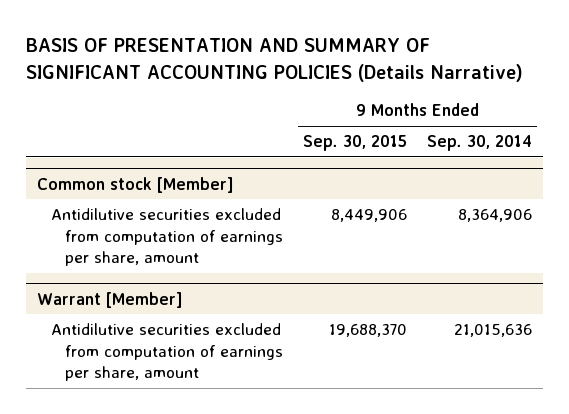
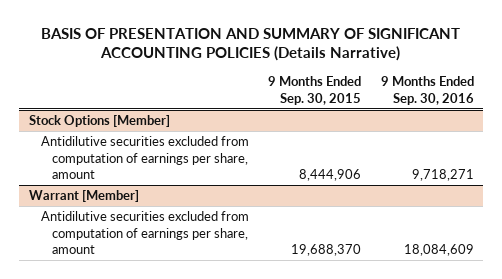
[427,135,533,152] Sep. 30, 2014 -> none
none -> [380,76,474,105] 9 Months Ended Sep. 30, 2016
[36,176,234,193] Common stock [Member] -> [28,115,170,128] Stock Options [Member]
[331,209,408,223] 8,449,906 -> [299,169,362,182] 8,444,906

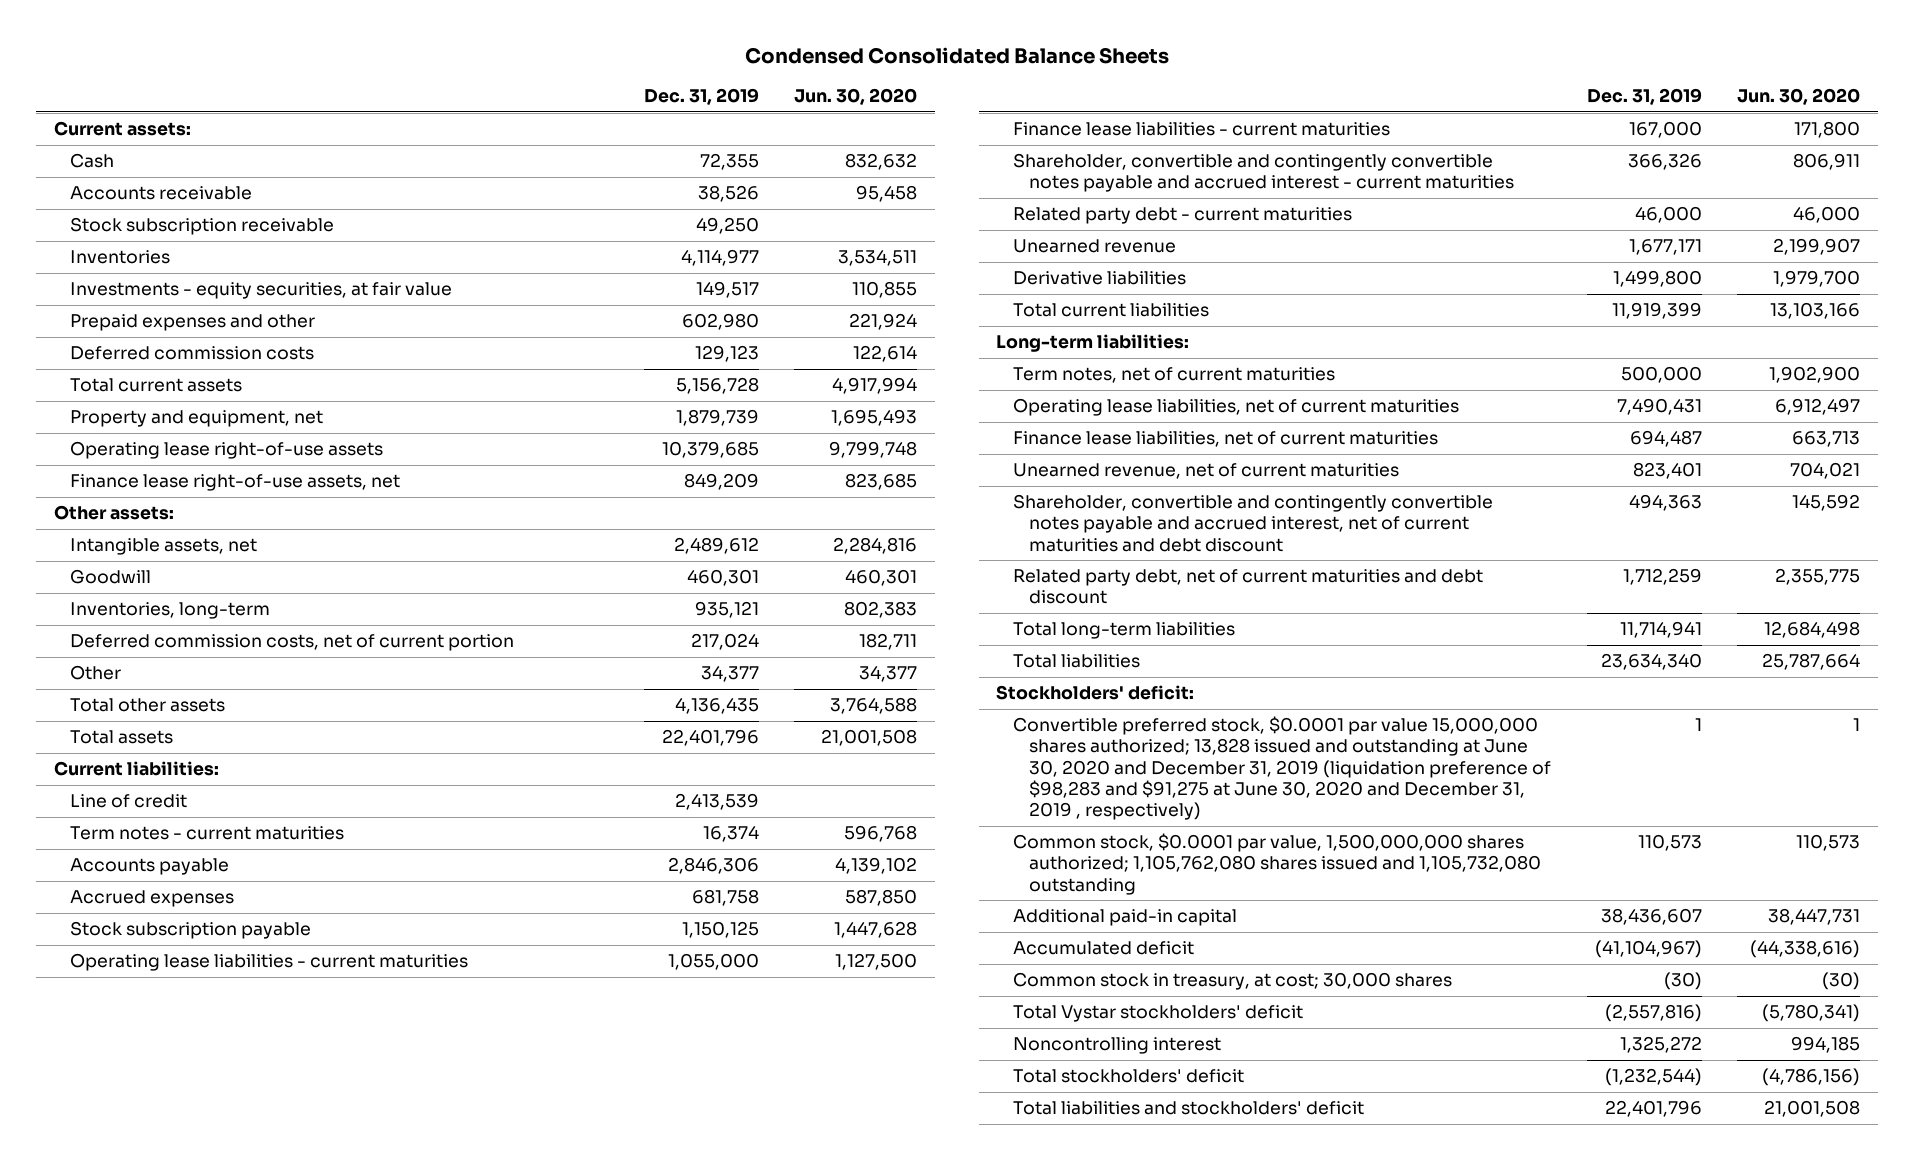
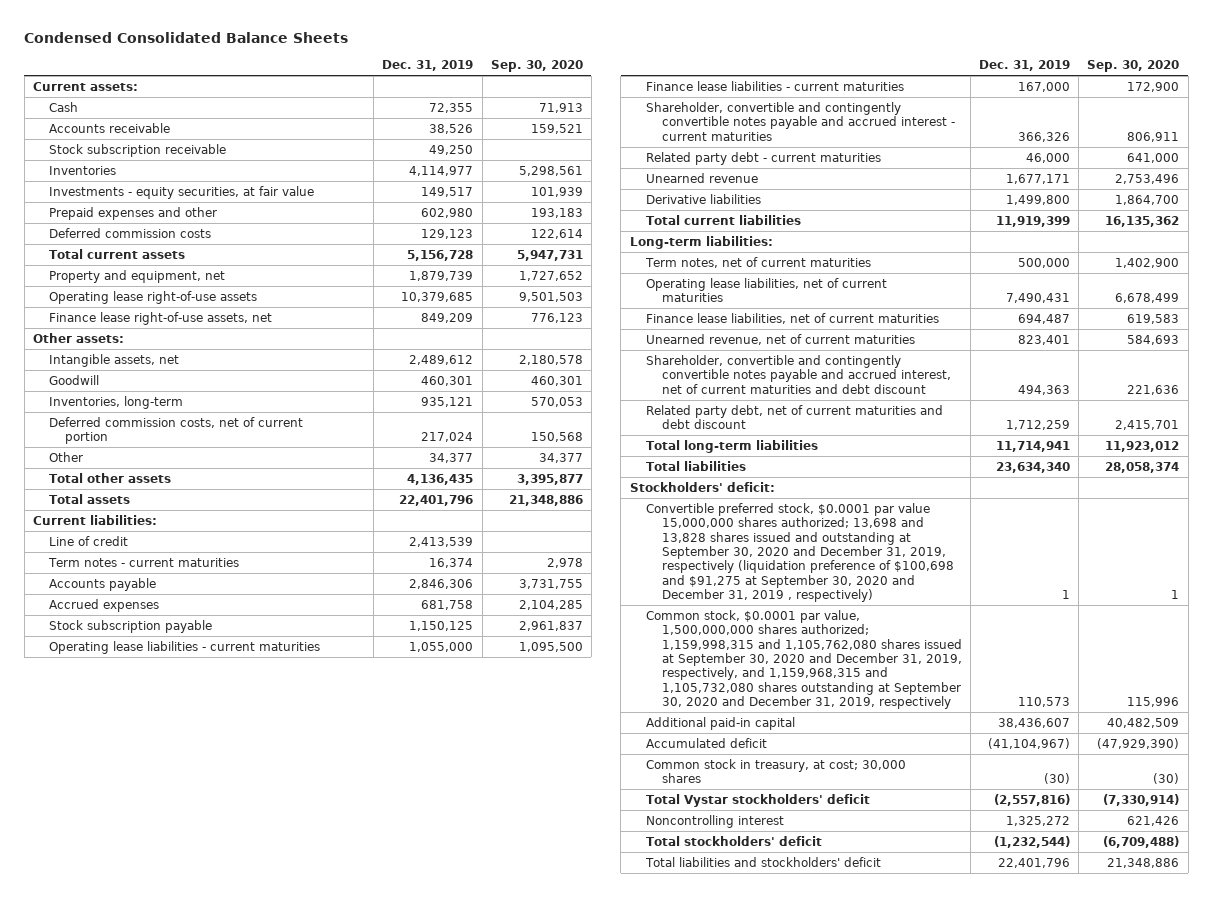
[794,88,918,106] Jun. 30, 2020 -> none
none -> [490,60,583,73] Sep. 30, 2020
[1012,716,1551,820] Convertible preferred stock, $0.0001 par value 15,000,000 shares authorized; 13,828 issued and outstanding at June 30, 2020 and December 31, 2019 (liquidation preference of $98,283 and $91,275 at June 30, 2020 and December 31, 2019 , respectively) -> [645,502,954,602] Convertible preferred stock, $0.0001 par value 15,000,000 shares authorized; 13,698 and 13,828 shares issued and outstanding at September 30, 2020 and December 31, 2019, respectively (liquidation preference of $100,698 and $91,275 at September 30, 2020 and December 31, 2019 , respectively)
[1012,833,1541,895] Common stock, $0.0001 par value, 1,500,000,000 shares authorized; 1,105,762,080 shares issued and 1,105,732,080 outstanding -> [645,609,962,709] Common stock, $0.0001 par value, 1,500,000,000 shares authorized; 1,159,998,315 and 1,105,762,080 shares issued at September 30, 2020 and December 31, 2019, respectively, and 1,159,968,315 and 1,105,732,080 shares outstanding at September 30, 2020 and December 31, 2019, respectively

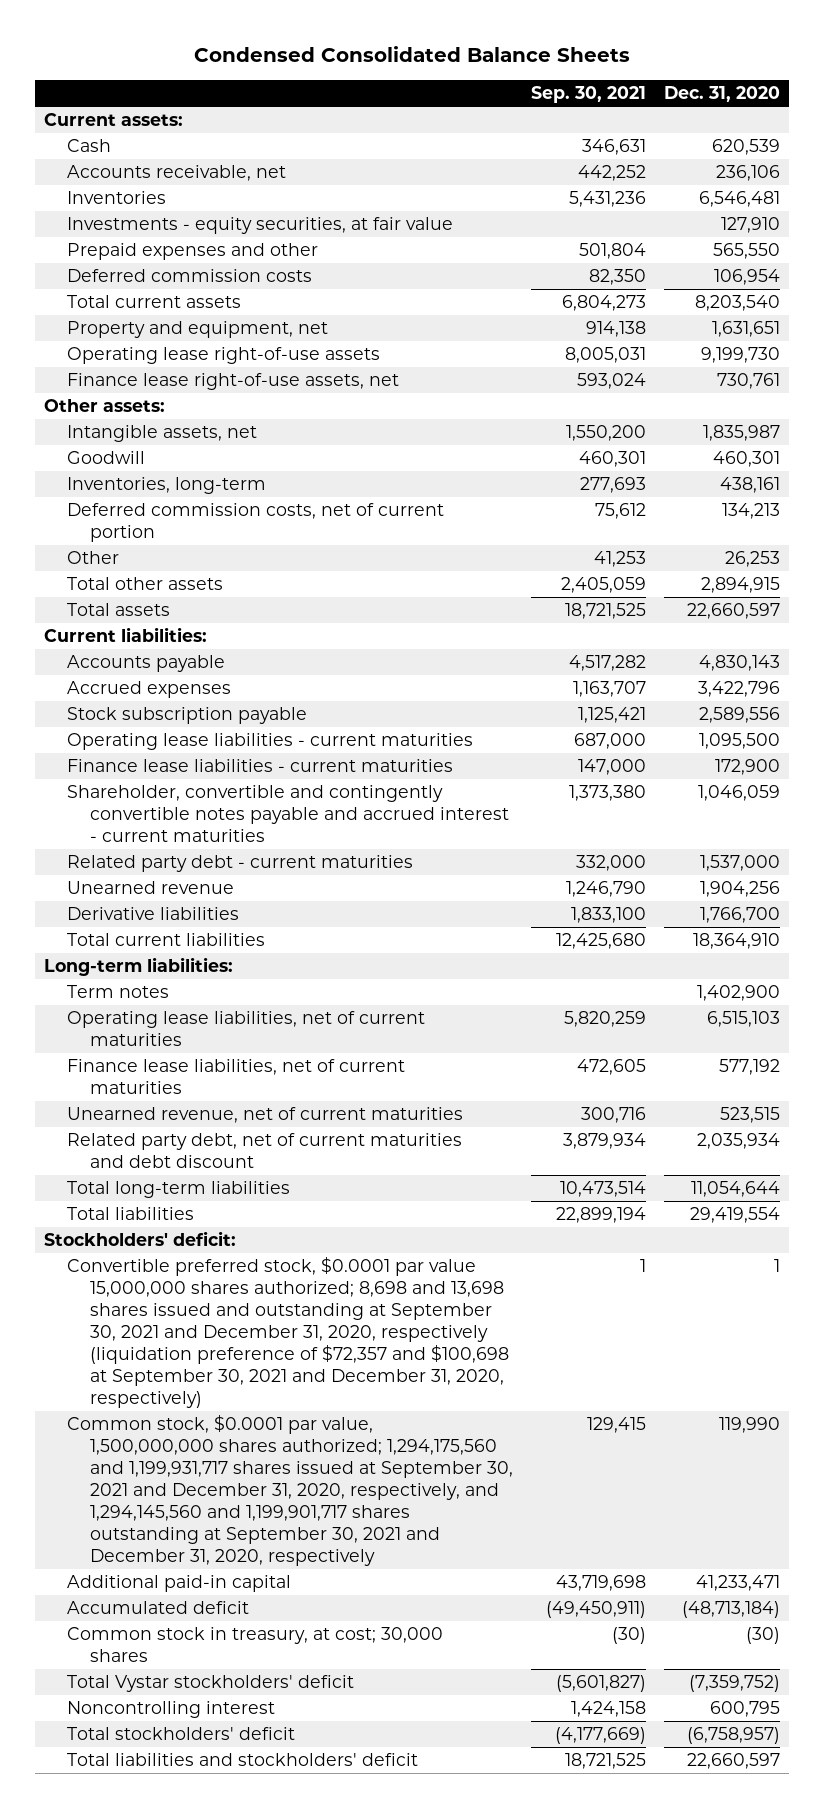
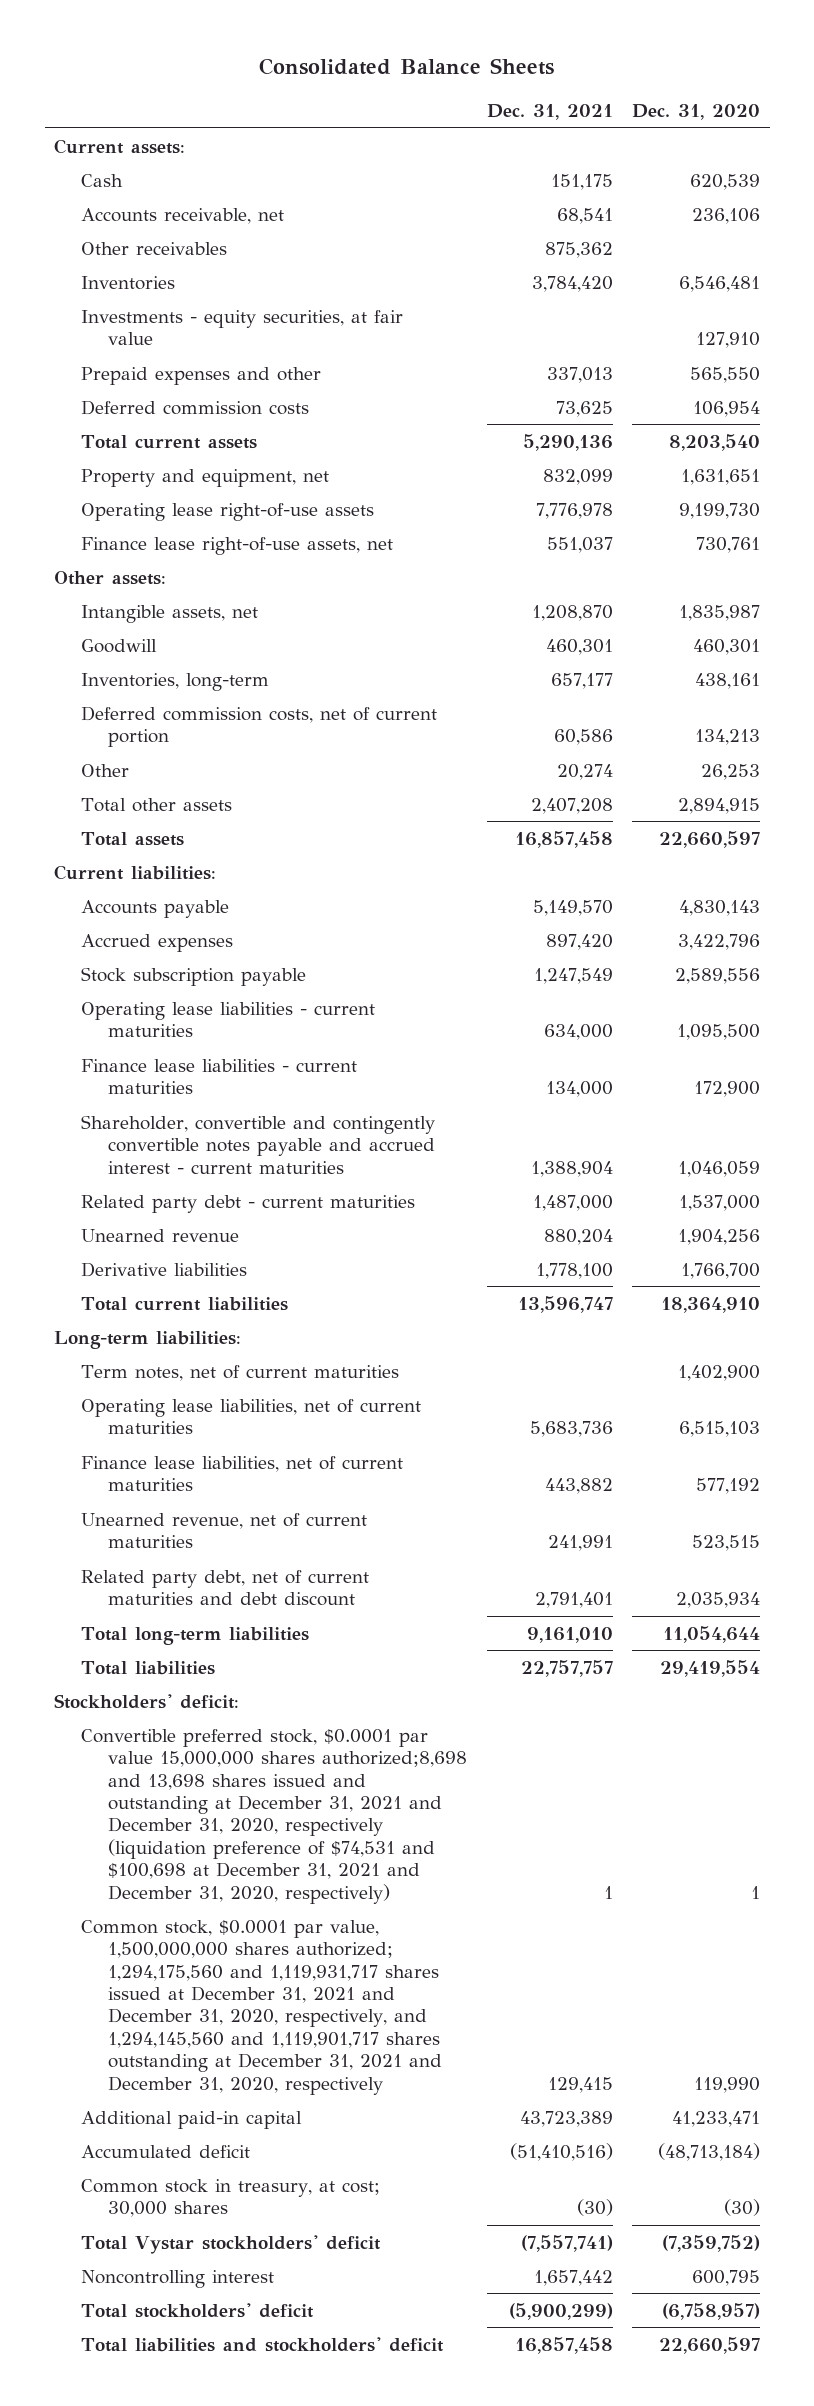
[194,46,631,63] Condensed Consolidated Balance Sheets -> [259,58,555,76] Consolidated Balance Sheets
[530,85,646,103] Sep. 30, 2021 -> none
none -> [486,104,613,121] Dec. 31, 2021
none -> [81,241,228,255] Other receivables
[67,985,170,999] Term notes -> [81,1364,400,1381] Term notes, net of current maturities
[67,1257,509,1408] Convertible preferred stock, $0.0001 par value 15,000,000 shares authorized; 8,698 and 13,698 shares issued and outstanding at September 30, 2021 and December 31, 2020, respectively (liquidation preference of $72,357 and $100,698 at September 30, 2021 and December 31, 2020, respectively) -> [81,1728,468,1904] Convertible preferred stock, $0.0001 par value 15,000,000 shares authorized;8,698 and 13,698 shares issued and outstanding at December 31, 2021 and December 31, 2020, respectively (liquidation preference of $74,531 and $100,698 at December 31, 2021 and December 31, 2020, respectively)
[67,1415,513,1566] Common stock, $0.0001 par value, 1,500,000,000 shares authorized; 1,294,175,560 and 1,199,931,717 shares issued at September 30, 2021 and December 31, 2020, respectively, and 1,294,145,560 and 1,199,901,717 shares outstanding at September 30, 2021 and December 31, 2020, respectively -> [81,1919,443,2095] Common stock, $0.0001 par value, 1,500,000,000 shares authorized; 1,294,175,560 and 1,119,931,717 shares issued at December 31, 2021 and December 31, 2020, respectively, and 1,294,145,560 and 1,119,901,717 shares outstanding at December 31, 2021 and December 31, 2020, respectively

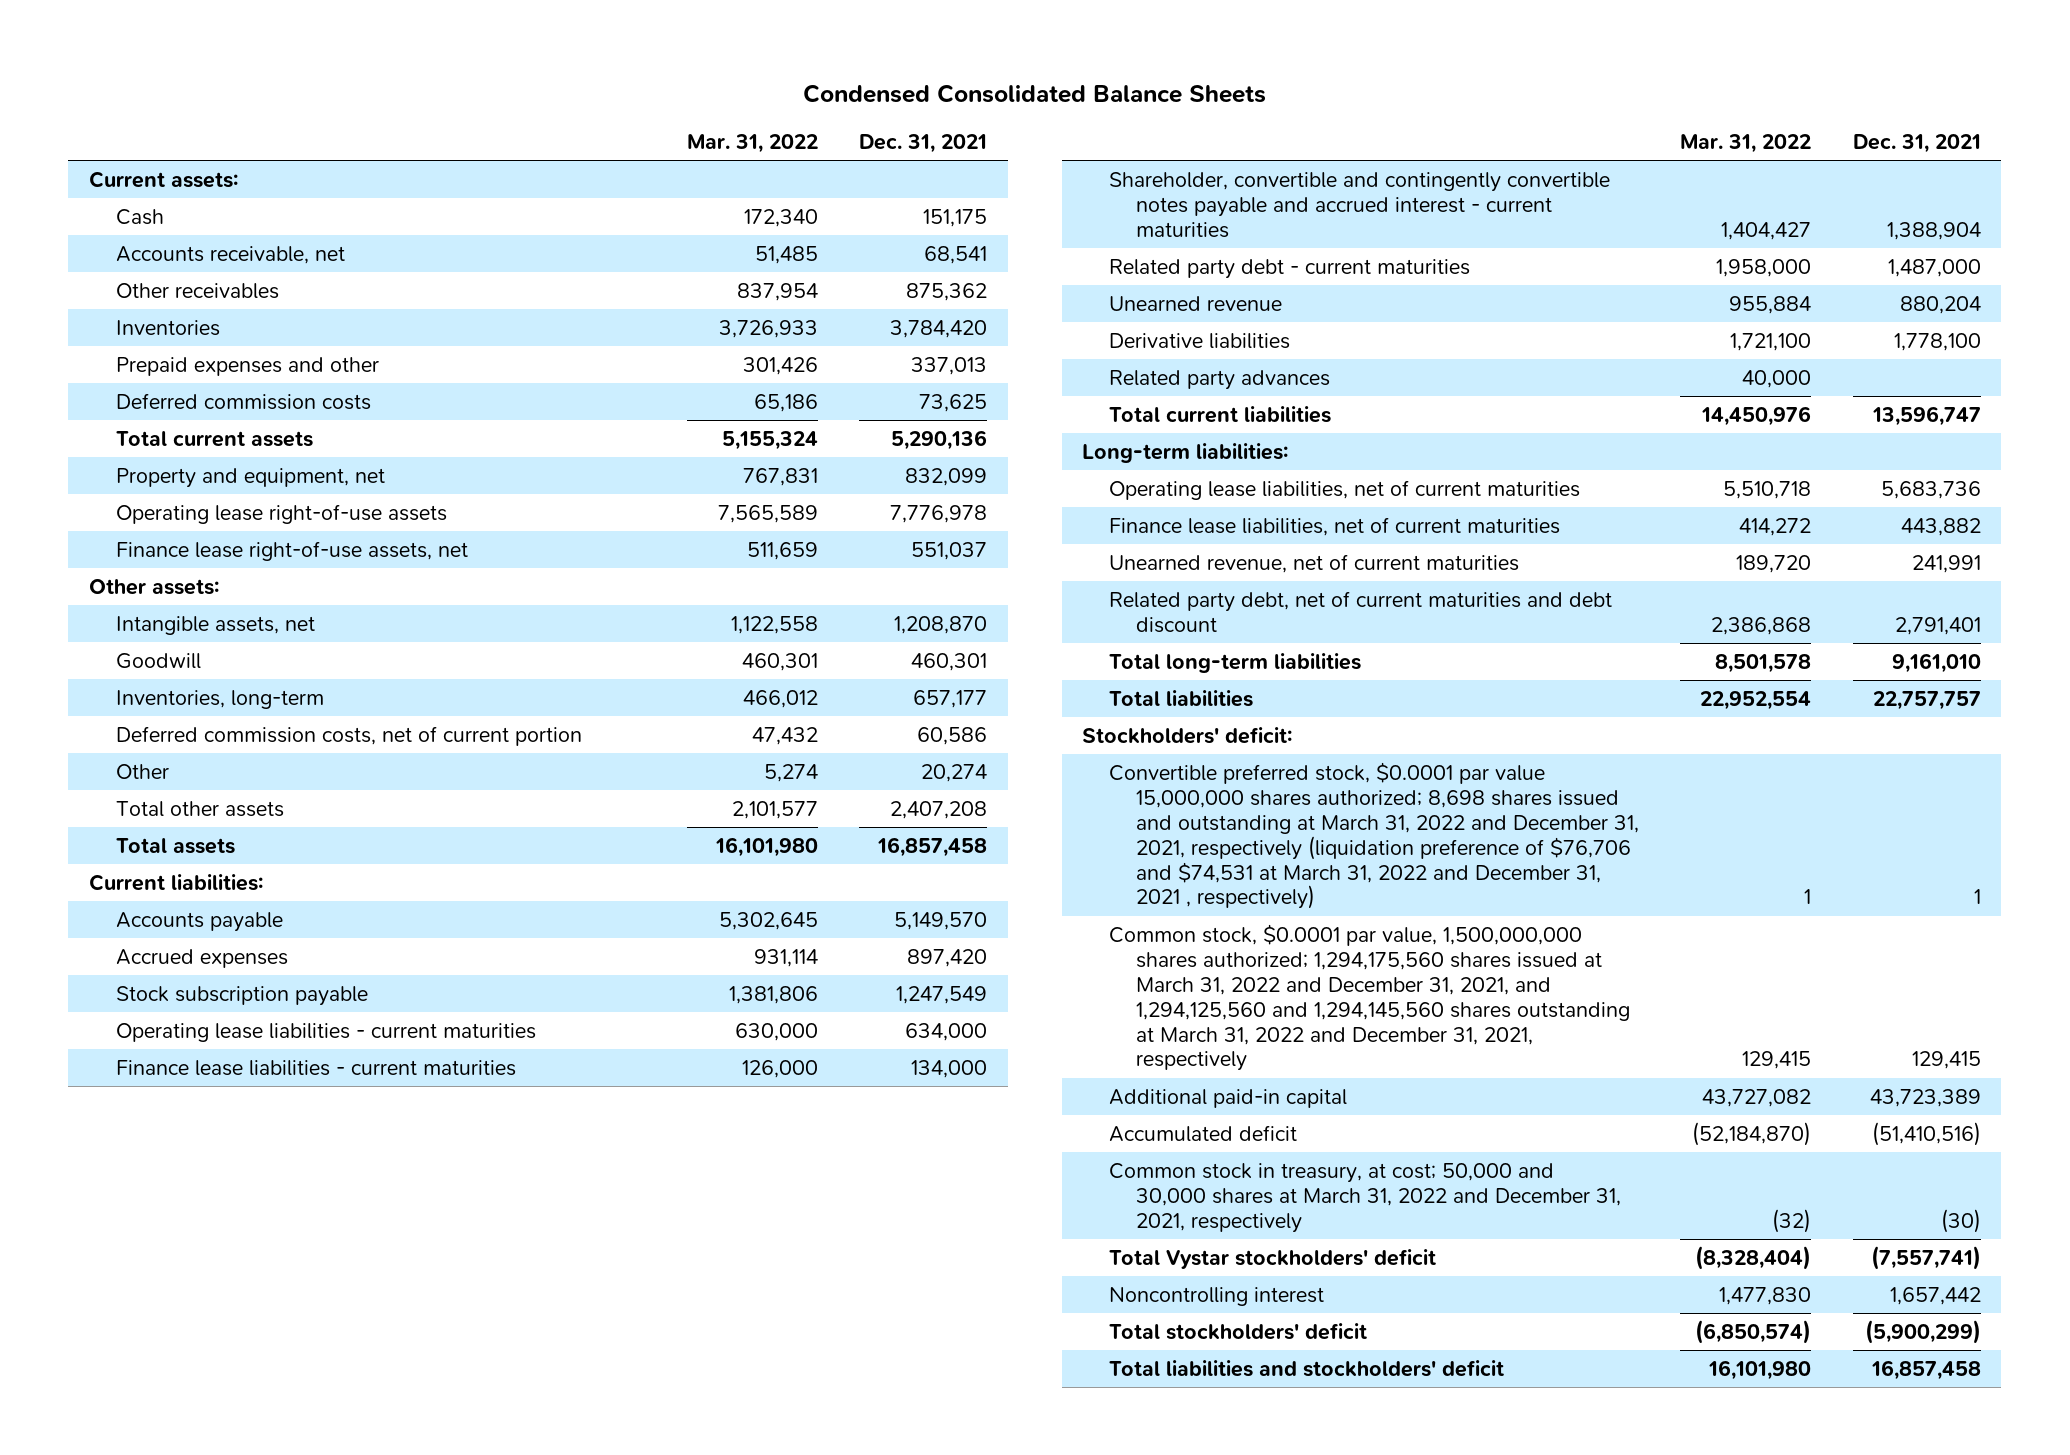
[259,58,555,76] Consolidated Balance Sheets -> [802,83,1266,103] Condensed Consolidated Balance Sheets
[631,104,760,121] Dec. 31, 2020 -> none
none -> [686,133,818,153] Mar. 31, 2022
[81,309,404,346] Investments - equity securities, at fair value -> none
none -> [1108,369,1330,390] Related party advances
[81,1364,400,1381] Term notes, net of current maturities -> none
[81,1728,468,1904] Convertible preferred stock, $0.0001 par value 15,000,000 shares authorized;8,698 and 13,698 shares issued and outstanding at December 31, 2021 and December 31, 2020, respectively (liquidation preference of $74,531 and $100,698 at December 31, 2021 and December 31, 2020, respectively) -> [1108,761,1639,910] Convertible preferred stock, $0.0001 par value 15,000,000 shares authorized; 8,698 shares issued and outstanding at March 31, 2022 and December 31, 2021, respectively (liquidation preference of $76,706 and $74,531 at March 31, 2022 and December 31, 2021 , respectively)
[81,1919,443,2095] Common stock, $0.0001 par value, 1,500,000,000 shares authorized; 1,294,175,560 and 1,119,931,717 shares issued at December 31, 2021 and December 31, 2020, respectively, and 1,294,145,560 and 1,119,901,717 shares outstanding at December 31, 2021 and December 31, 2020, respectively -> [1108,923,1630,1072] Common stock, $0.0001 par value, 1,500,000,000 shares authorized; 1,294,175,560 shares issued at March 31, 2022 and December 31, 2021, and 1,294,125,560 and 1,294,145,560 shares outstanding at March 31, 2022 and December 31, 2021, respectively
[81,2178,381,2218] Common stock in treasury, at cost; 30,000 shares -> [1108,1162,1621,1233] Common stock in treasury, at cost; 50,000 and 30,000 shares at March 31, 2022 and December 31, 2021, respectively

